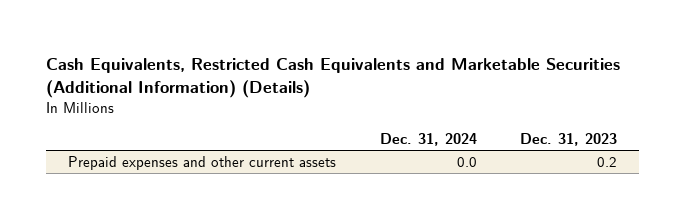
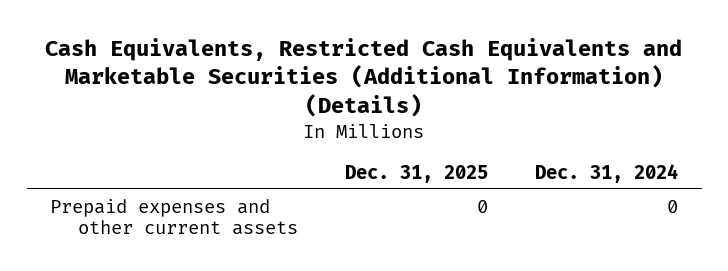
[520,133,618,147] Dec. 31, 2023 -> none
none -> [345,165,489,184] Dec. 31, 2025
[456,157,477,168] 0.0 -> [667,199,679,213] 0

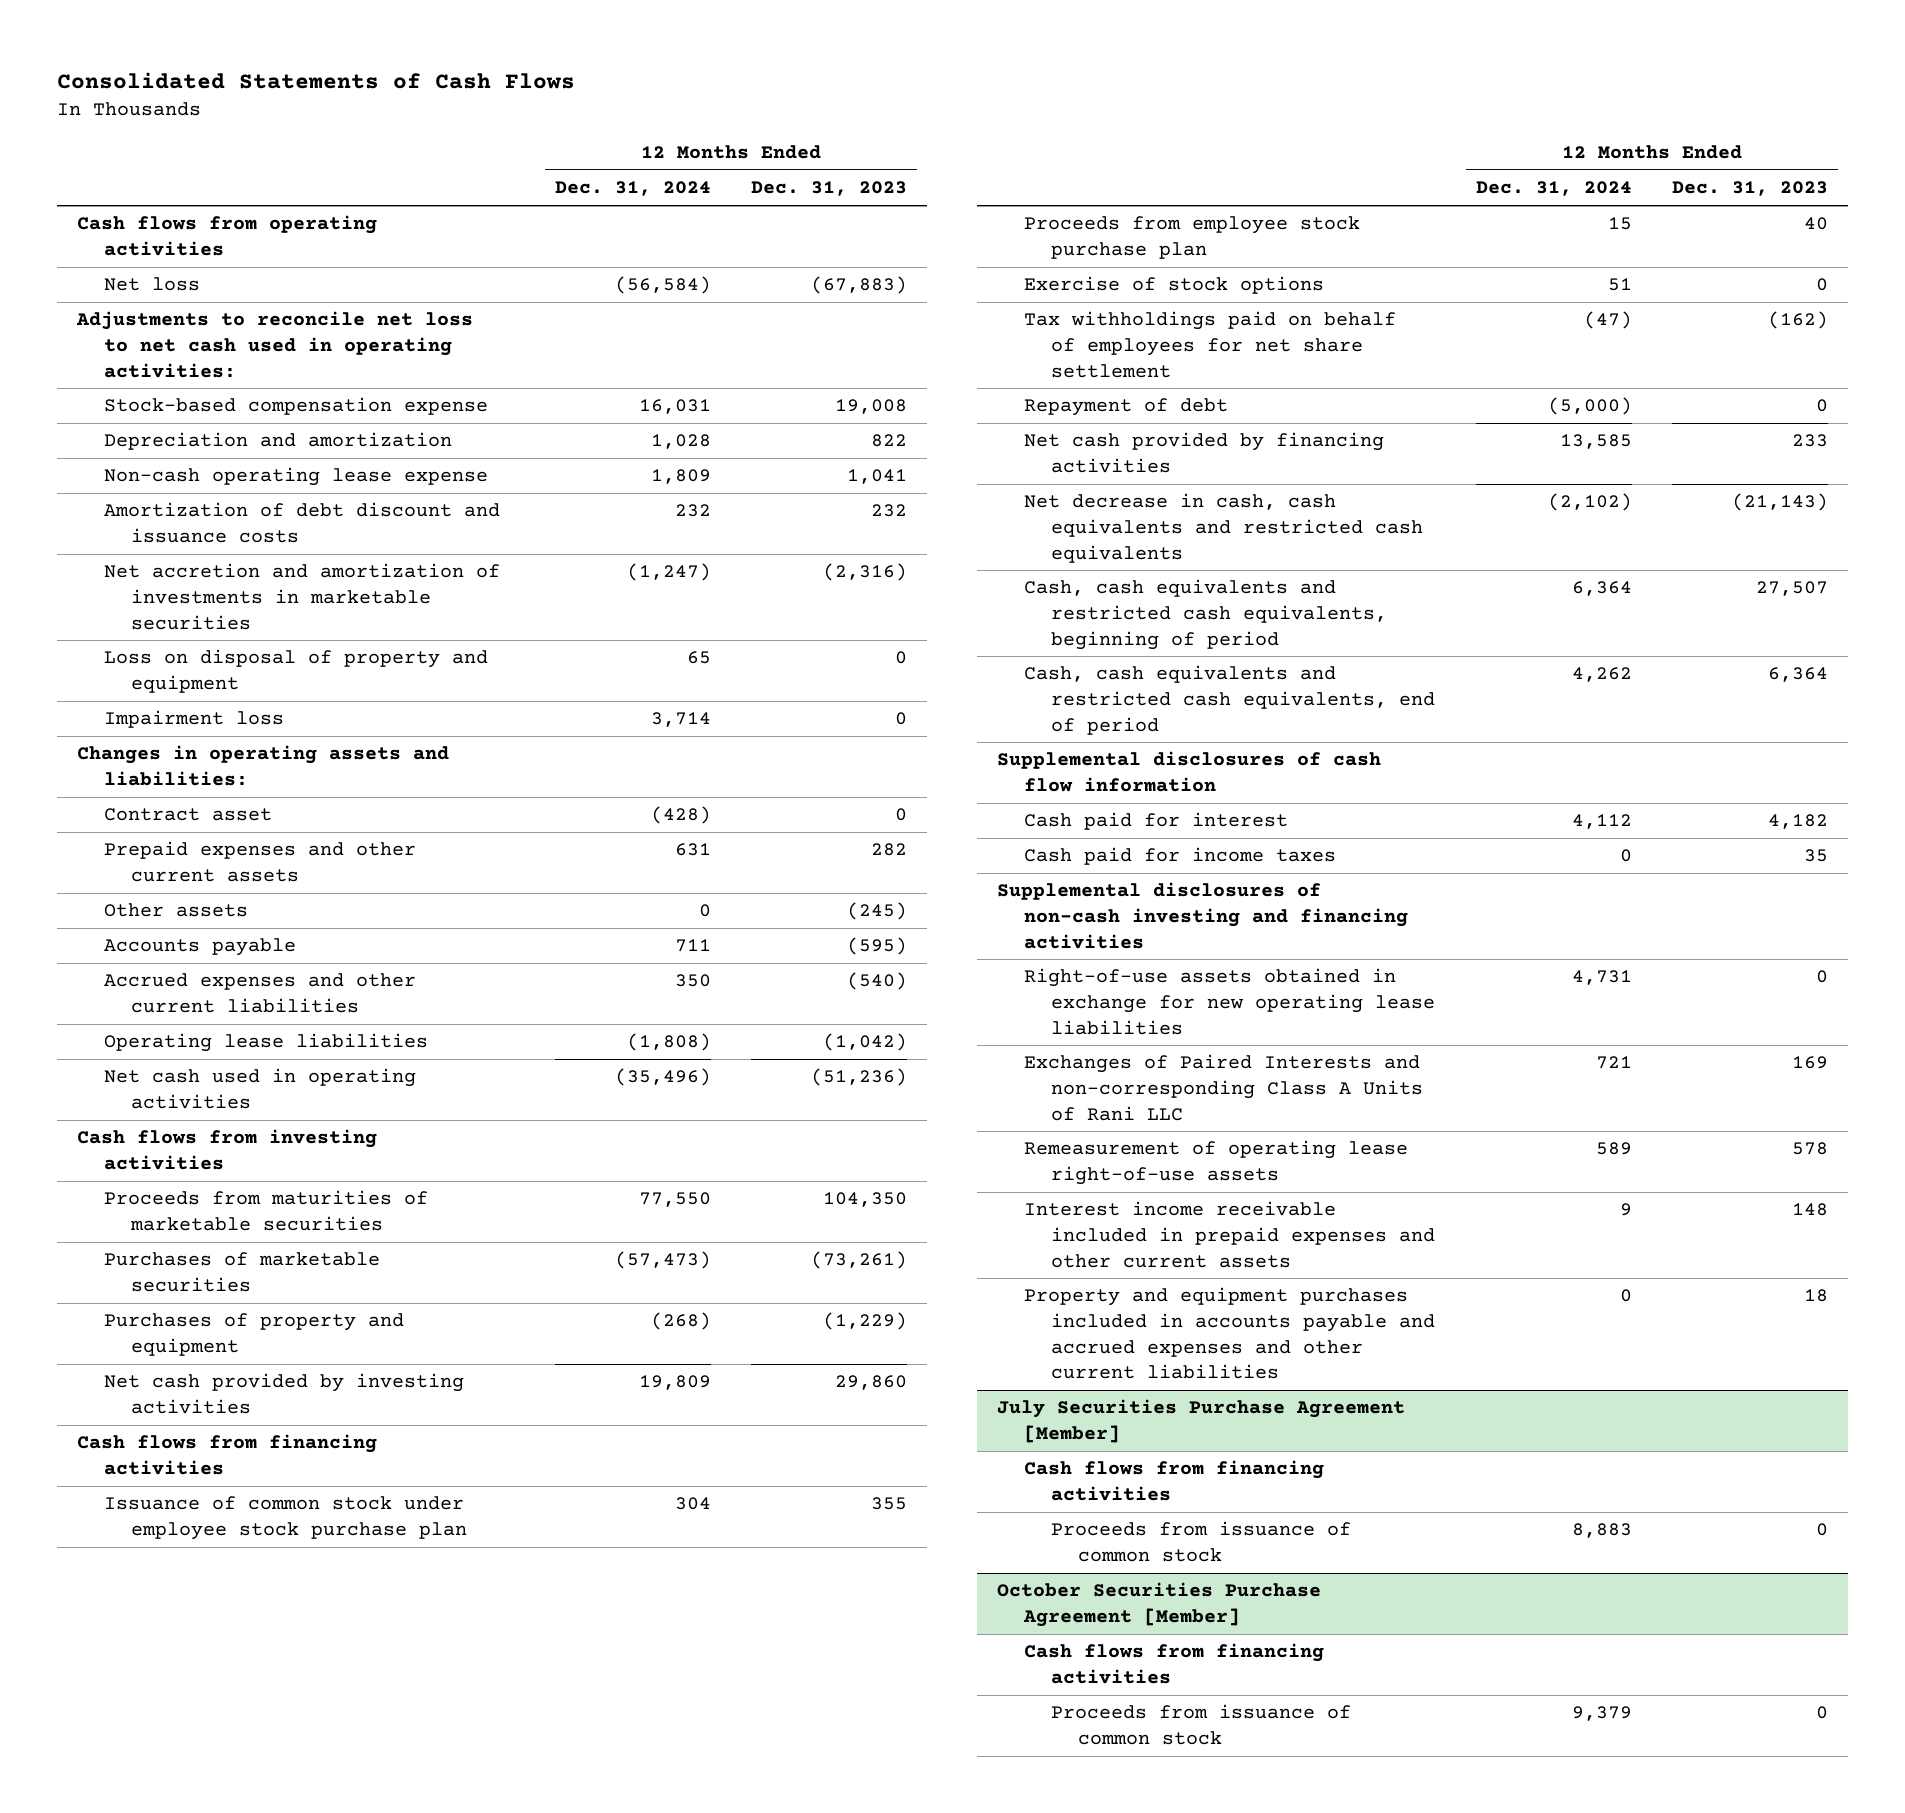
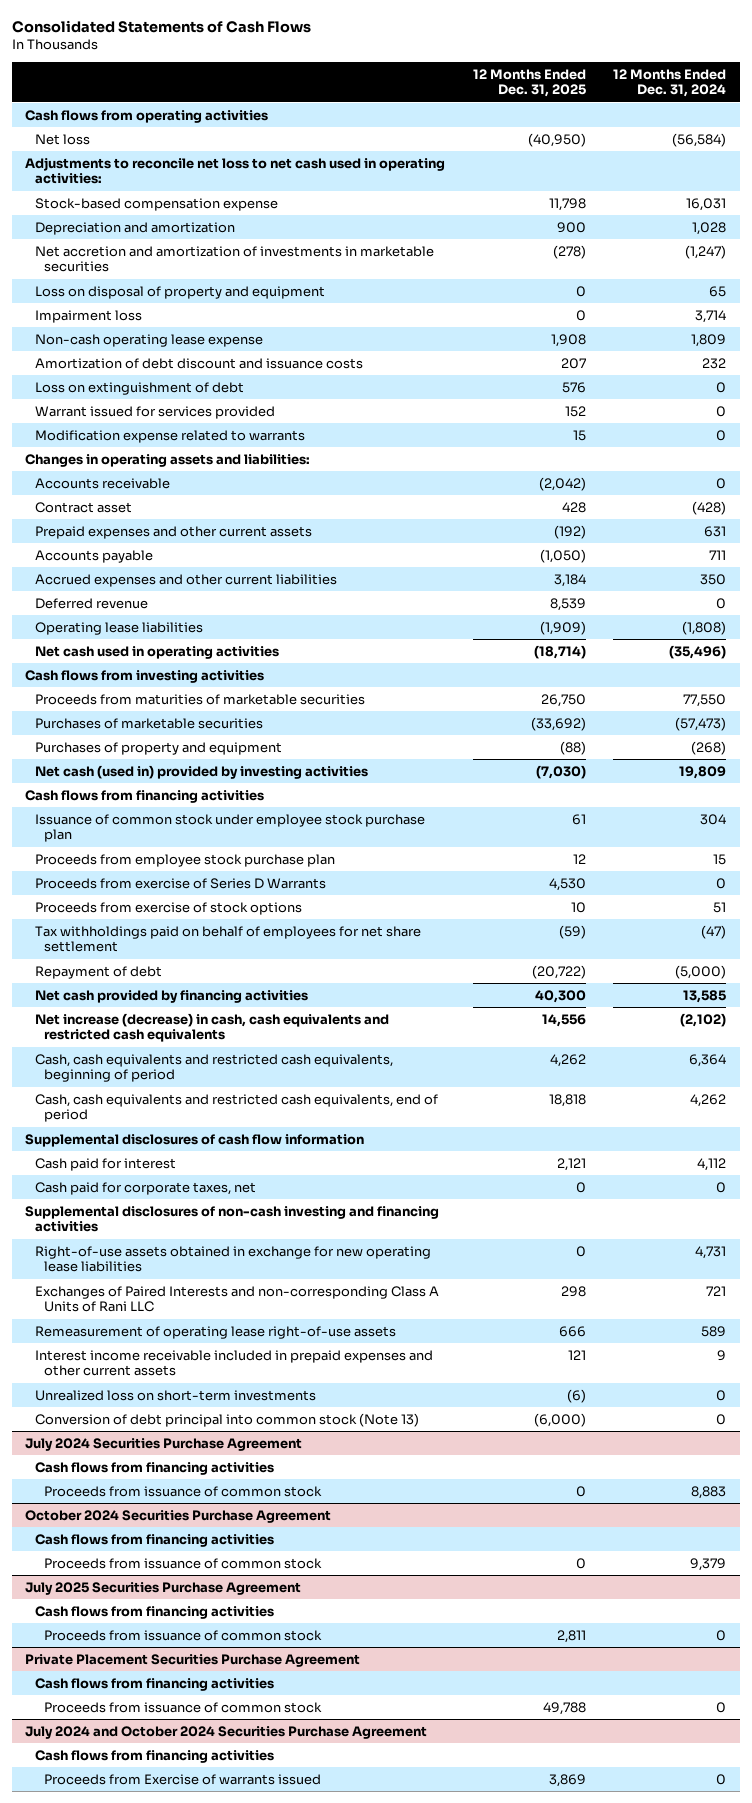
[751,181,908,197] Dec. 31, 2023 -> none
none -> [472,68,586,98] 12 Months Ended Dec. 31, 2025
[103,467,488,487] Non-cash operating lease expense -> [34,333,263,347] Non-cash operating lease expense
[103,502,500,543] Amortization of debt discount and issuance costs -> [34,357,363,369] Amortization of debt discount and issuance costs
none -> [34,381,244,395] Loss on extinguishment of debt
none -> [34,405,275,419] Warrant issued for services provided
none -> [34,429,305,443] Modification expense related to warrants
none -> [34,477,170,489] Accounts receivable
[103,903,248,918] Other assets -> none
none -> [34,597,148,609] Deferred revenue
[103,1373,464,1414] Net cash provided by investing activities -> [34,764,368,779] Net cash (used in) provided by investing activities
none -> [34,877,326,889] Proceeds from exercise of Series D Warrants
[1024,276,1325,295] Exercise of stock options -> [34,901,302,915] Proceeds from exercise of stock options
[1024,493,1424,563] Net decrease in cash, cash equivalents and restricted cash equivalents -> [34,1012,389,1043] Net increase (decrease) in cash, cash equivalents and restricted cash equivalents
[1024,847,1337,866] Cash paid for income taxes -> [34,1181,256,1195] Cash paid for corporate taxes, net
[1024,1287,1436,1380] Property and equipment purchases included in accounts payable and accrued expenses and other current liabilities -> none
none -> [34,1389,316,1401] Unrealized loss on short-term investments
none -> [34,1412,419,1427] Conversion of debt principal into common stock (Note 13)
[997,1399,1406,1443] July Securities Purchase Agreement [Member] -> [25,1437,303,1451] July 2024 Securities Purchase Agreement
[997,1582,1322,1627] October Securities Purchase Agreement [Member] -> [25,1509,332,1523] October 2024 Securities Purchase Agreement
none -> [25,1581,302,1595] July 2025 Securities Purchase Agreement
none -> [34,1605,274,1619] Cash flows from financing activities
none -> [44,1629,323,1641] Proceeds from issuance of common stock
none -> [25,1653,361,1667] Private Placement Securities Purchase Agreement
none -> [34,1677,274,1691] Cash flows from financing activities
none -> [44,1701,323,1713] Proceeds from issuance of common stock
none -> [25,1725,428,1739] July 2024 and October 2024 Securities Purchase Agreement
none -> [34,1749,274,1763] Cash flows from financing activities
none -> [44,1773,322,1785] Proceeds from Exercise of warrants issued

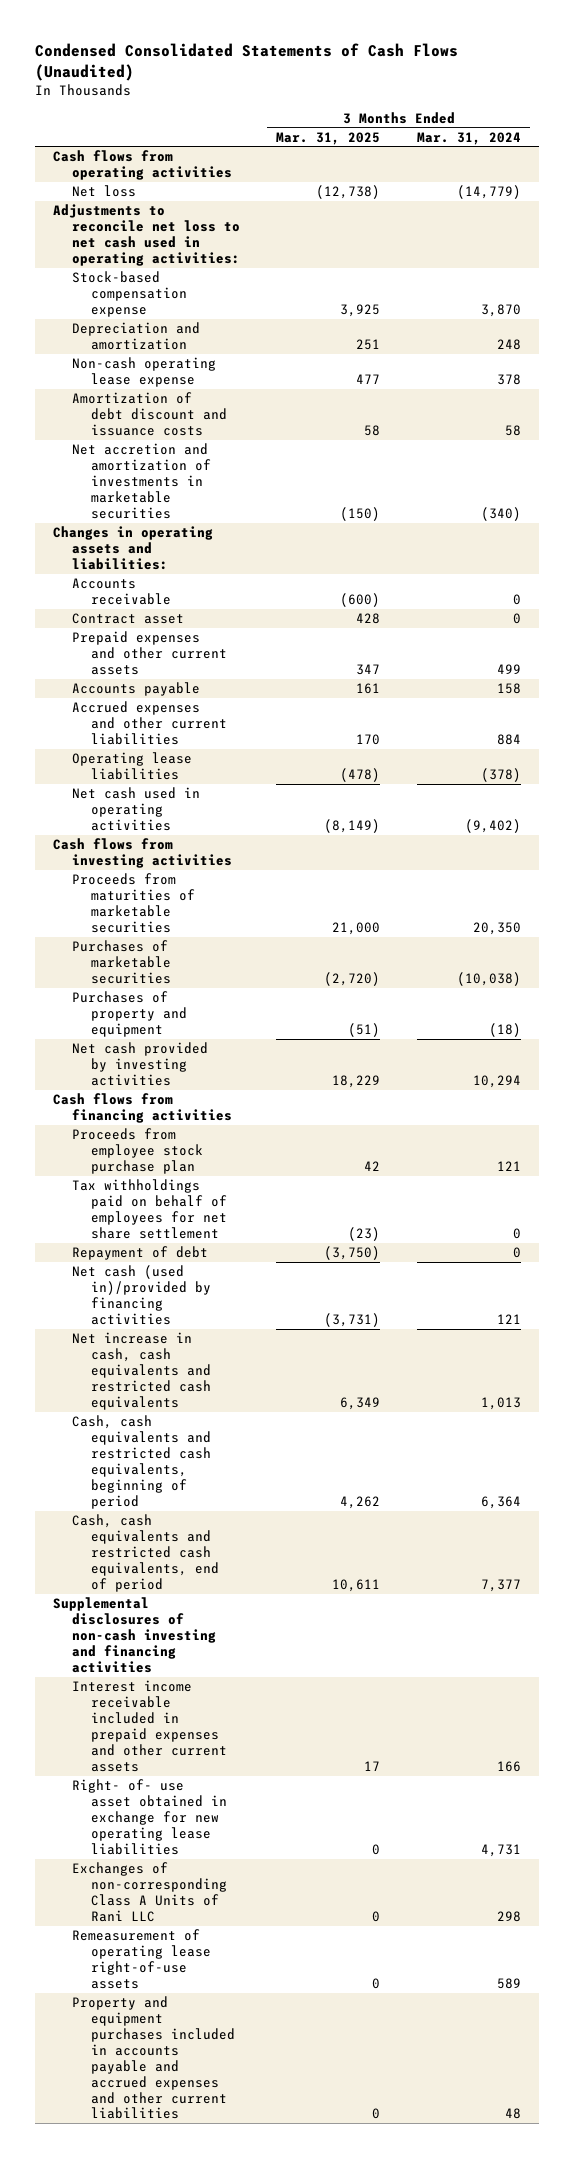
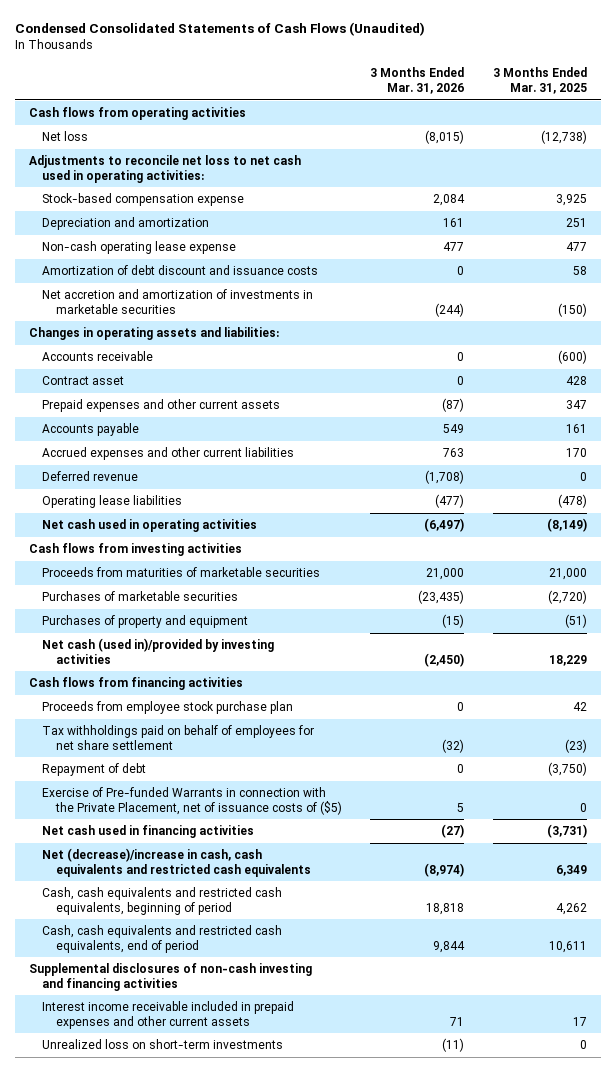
[416,131,521,145] Mar. 31, 2024 -> none
none -> [370,67,465,95] 3 Months Ended Mar. 31, 2026
none -> [42,471,139,482] Deferred revenue
[72,1042,209,1087] Net cash provided by investing activities -> [42,638,275,664] Net cash (used in)/provided by investing activities
none -> [42,787,342,815] Exercise of Pre-funded Warrants in connection with the Private Placement, net of issuance costs of ($5)
[72,1265,211,1325] Net cash (used in)/provided by financing activities -> [42,825,255,839] Net cash used in financing activities
[72,1332,211,1410] Net increase in cash, cash equivalents and restricted cash equivalents -> [42,848,311,877] Net (decrease)/increase in cash, cash equivalents and restricted cash equivalents
[72,1779,227,1855] Right- of- use asset obtained in exchange for new operating lease liabilities -> none
[72,1862,227,1922] Exchanges of non-corresponding Class A Units of Rani LLC -> none
[72,1929,211,1989] Remeasurement of operating lease right-of-use assets -> none
[72,1996,235,2120] Property and equipment purchases included in accounts payable and accrued expenses and other current liabilities -> none
none -> [42,1039,284,1050] Unrealized loss on short-term investments

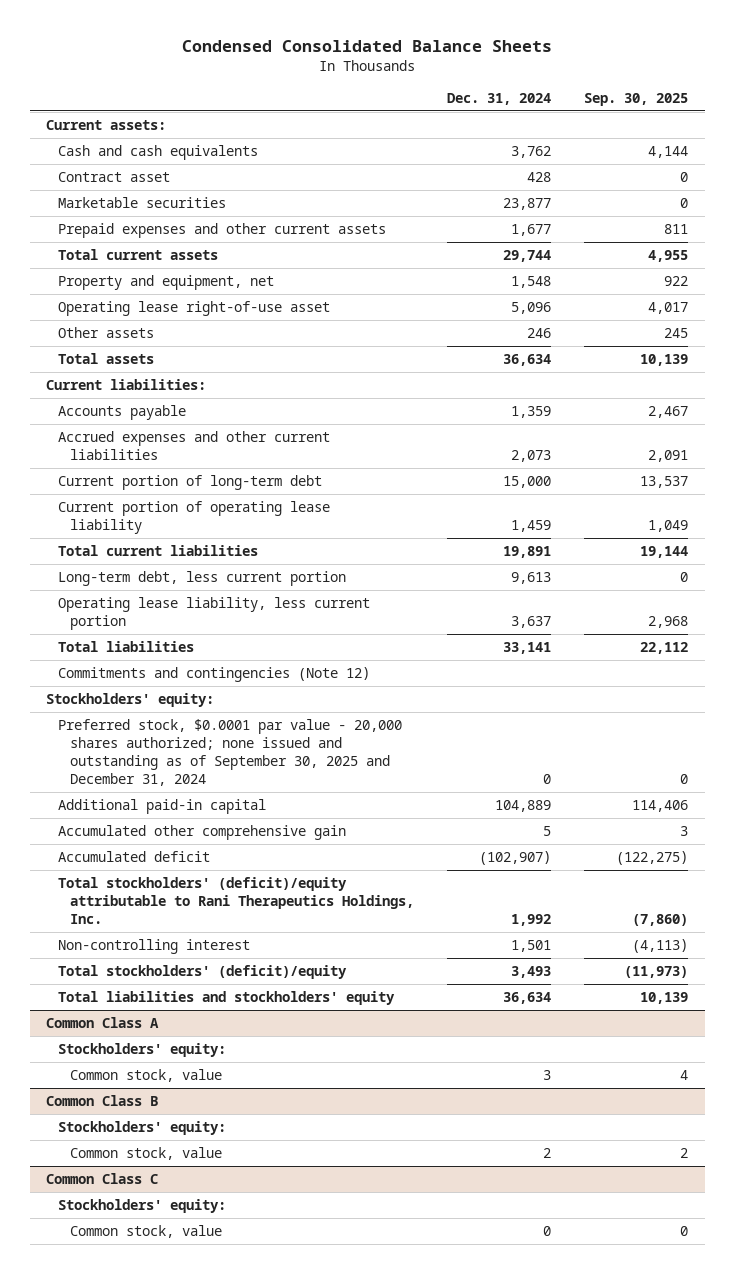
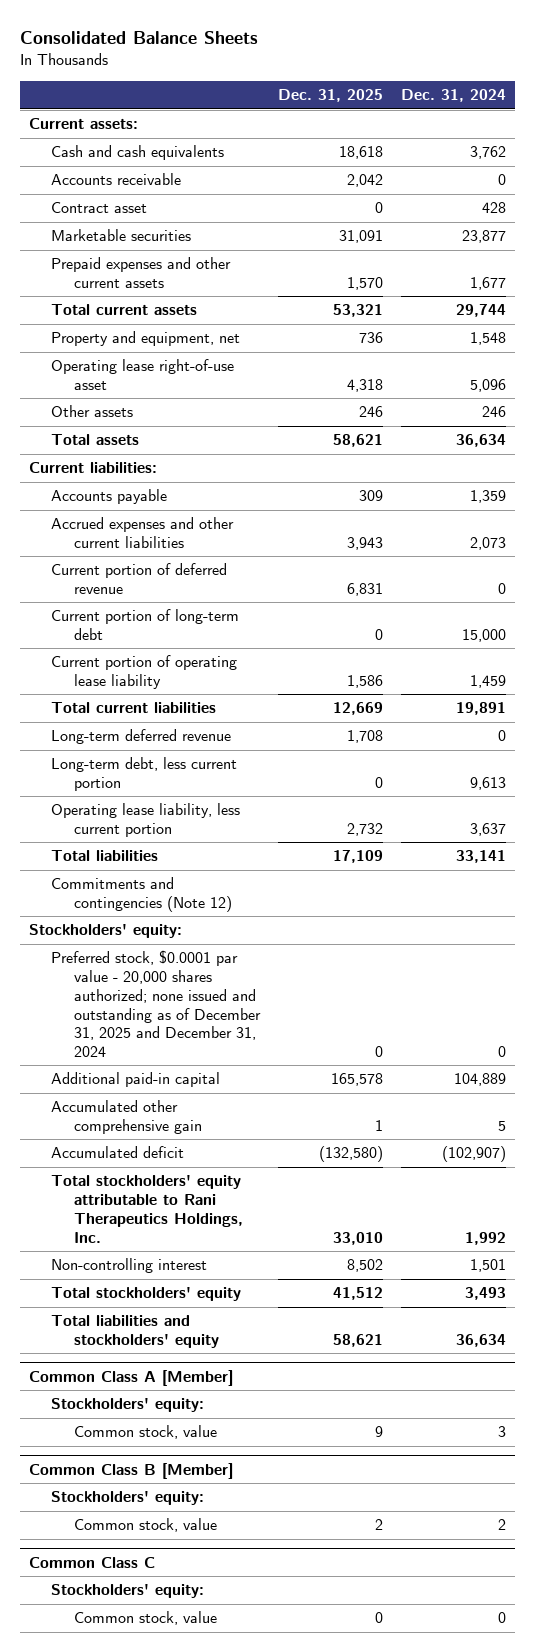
[182,39,553,52] Condensed Consolidated Balance Sheets -> [19,31,258,45] Consolidated Balance Sheets
[584,92,689,106] Sep. 30, 2025 -> none
none -> [277,89,383,103] Dec. 31, 2025
none -> [51,173,182,186] Accounts receivable
none -> [51,563,228,595] Current portion of deferred revenue
none -> [51,729,232,745] Long-term deferred revenue
[57,719,402,787] Preferred stock, $0.0001 par value - 20,000 shares authorized; none issued and outstanding as of September 30, 2025 and December 31, 2024 -> [51,950,261,1058] Preferred stock, $0.0001 par value - 20,000 shares authorized; none issued and outstanding as of December 31, 2025 and December 31, 2024
[57,877,414,925] Total stockholders' (deficit)/equity attributable to Rani Therapeutics Holdings, Inc. -> [51,1175,243,1243] Total stockholders' equity attributable to Rani Therapeutics Holdings, Inc.
[57,965,347,980] Total stockholders' (deficit)/equity -> [51,1287,242,1302] Total stockholders' equity
[46,1017,160,1029] Common Class A -> [28,1369,233,1386] Common Class A [Member]
[46,1095,159,1107] Common Class B -> [28,1462,233,1479] Common Class B [Member]

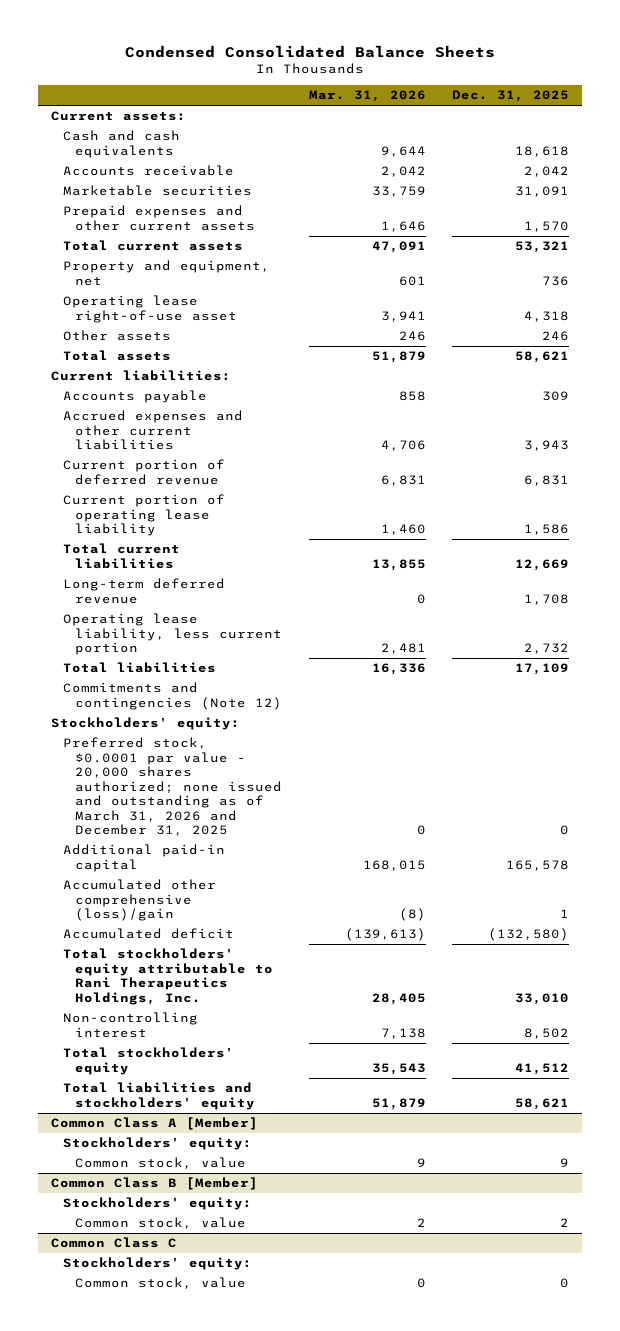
[19,31,258,45] Consolidated Balance Sheets -> [125,44,496,58] Condensed Consolidated Balance Sheets
[401,89,507,103] Dec. 31, 2024 -> none
none -> [308,90,426,103] Mar. 31, 2026
[51,202,148,214] Contract asset -> none
[51,609,240,641] Current portion of long-term debt -> none
[51,757,238,792] Long-term debt, less current portion -> none
[51,950,261,1058] Preferred stock, $0.0001 par value - 20,000 shares authorized; none issued and outstanding as of December 31, 2025 and December 31, 2024 -> [63,737,282,837] Preferred stock, $0.0001 par value - 20,000 shares authorized; none issued and outstanding as of March 31, 2026 and December 31, 2025
[51,1100,202,1135] Accumulated other comprehensive gain -> [63,879,217,922] Accumulated other comprehensive (loss)/gain

